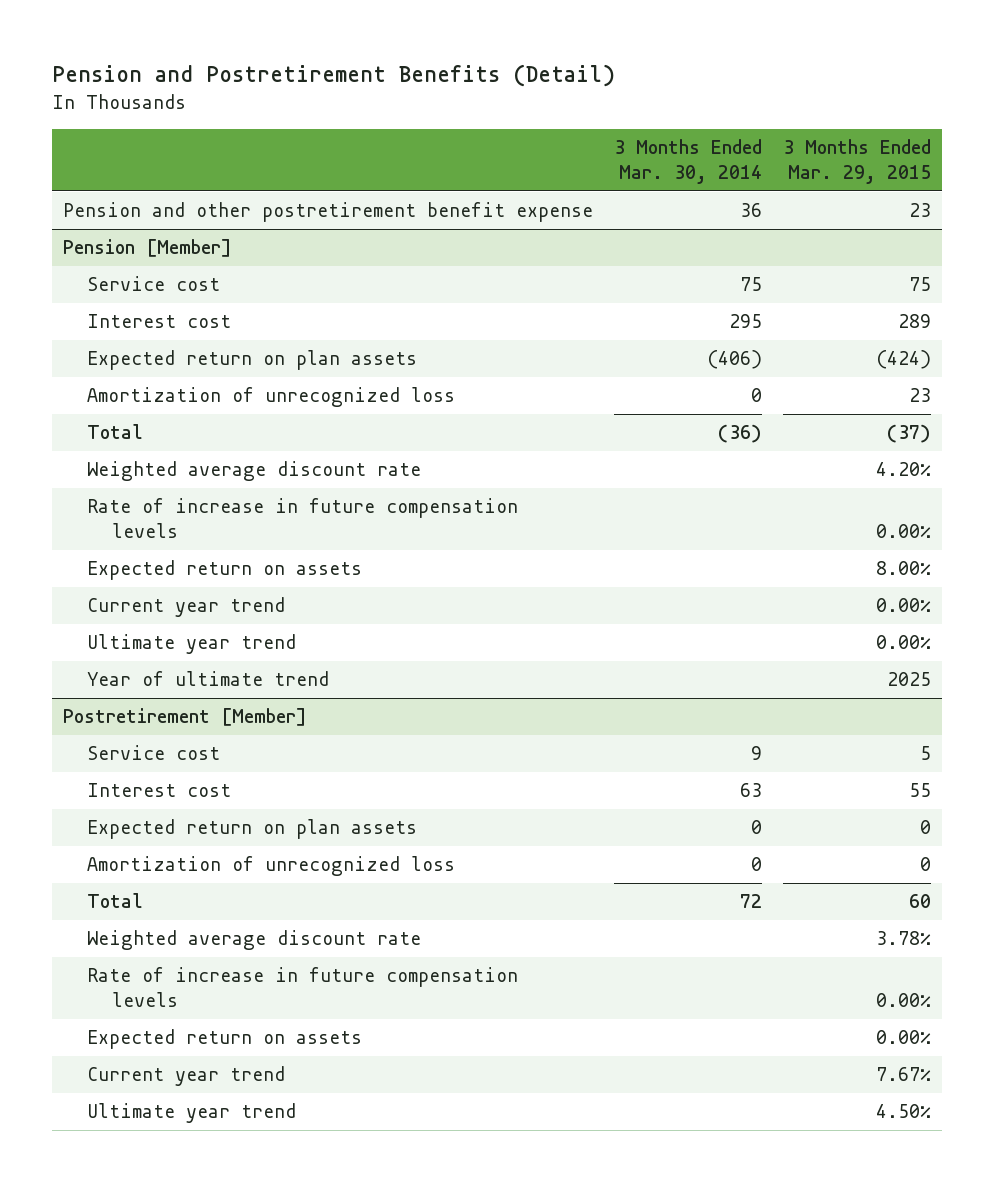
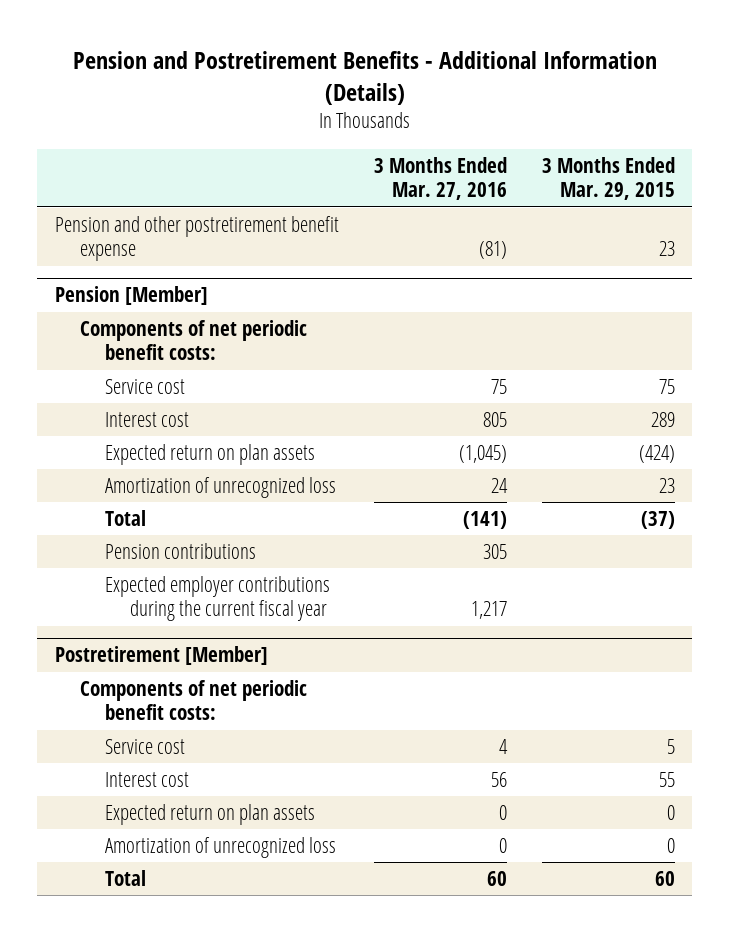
[51,64,615,88] Pension and Postretirement Benefits (Detail) -> [72,51,657,105] Pension and Postretirement Benefits - Additional Information (Details)
[614,138,763,184] 3 Months Ended Mar. 30, 2014 -> none
none -> [373,156,507,201] 3 Months Ended Mar. 27, 2016
none -> [79,319,307,361] Components of net periodic benefit costs:
[87,461,422,482] Weighted average discount rate -> none
[87,498,519,539] Rate of increase in future compensation levels -> none
[87,560,363,581] Expected return on assets -> none
[87,597,286,618] Current year trend -> none
[87,634,297,655] Ultimate year trend -> none
[87,671,330,687] Year of ultimate trend -> none
none -> [104,542,256,559] Pension contributions
none -> [104,575,330,622] Expected employer contributions during the current fiscal year
none -> [79,679,307,721] Components of net periodic benefit costs:
[87,930,422,951] Weighted average discount rate -> none
[87,967,519,1008] Rate of increase in future compensation levels -> none
[87,1029,363,1050] Expected return on assets -> none
[87,1066,286,1087] Current year trend -> none
[87,1103,297,1124] Ultimate year trend -> none

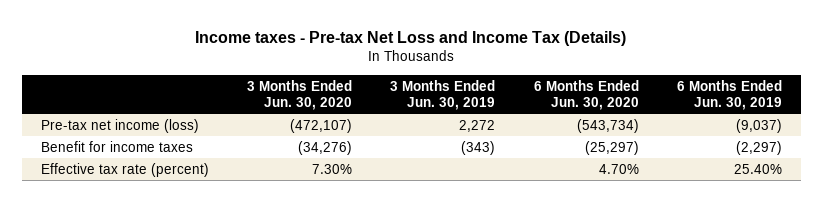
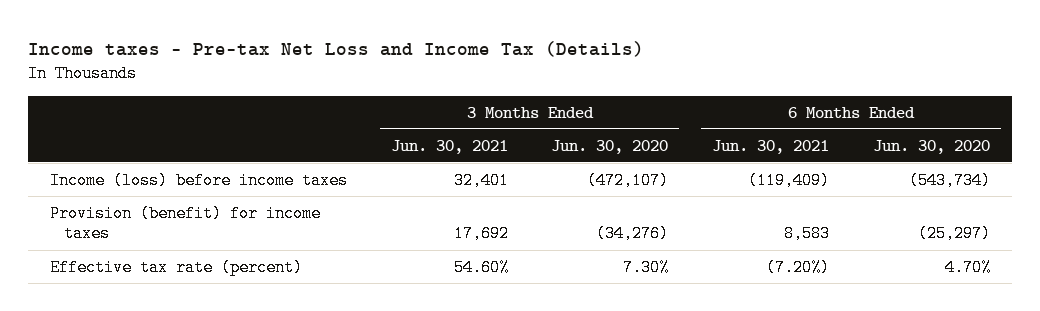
[390,79,496,111] 3 Months Ended Jun. 30, 2019 -> none
[677,79,783,111] 6 Months Ended Jun. 30, 2019 -> none
none -> [390,139,508,154] Jun. 30, 2021
none -> [712,139,830,154] Jun. 30, 2021
[40,118,199,133] Pre-tax net income (loss) -> [49,171,348,189] Income (loss) before income taxes
[40,140,193,152] Benefit for income taxes -> [49,204,321,243] Provision (benefit) for income taxes

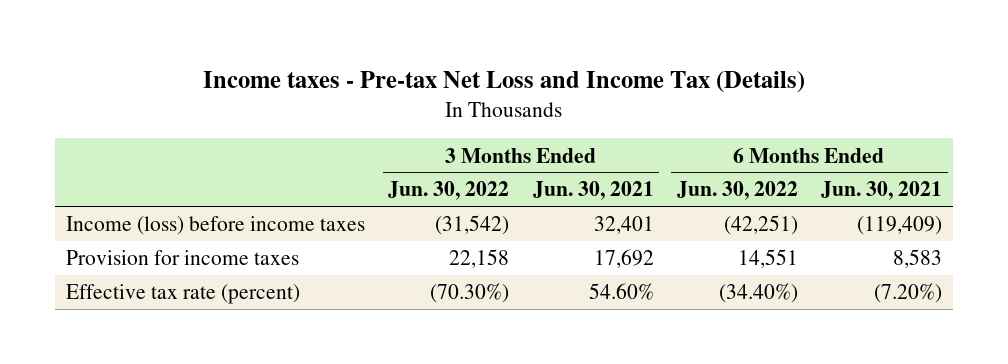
[551,139,669,154] Jun. 30, 2020 -> none
[872,139,990,154] Jun. 30, 2020 -> none
none -> [388,181,510,201] Jun. 30, 2022
none -> [676,181,798,201] Jun. 30, 2022
[49,204,321,243] Provision (benefit) for income taxes -> [66,250,300,266] Provision for income taxes

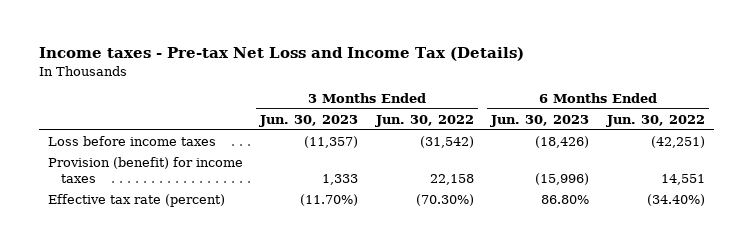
[532,181,654,201] Jun. 30, 2021 -> none
[820,181,942,201] Jun. 30, 2021 -> none
none -> [259,114,359,127] Jun. 30, 2023
none -> [490,114,590,127] Jun. 30, 2023
[66,216,366,236] Income (loss) before income taxes -> [47,136,216,147] Loss before income taxes
[66,250,300,266] Provision for income taxes -> [47,157,243,183] Provision (benefit) for income taxes

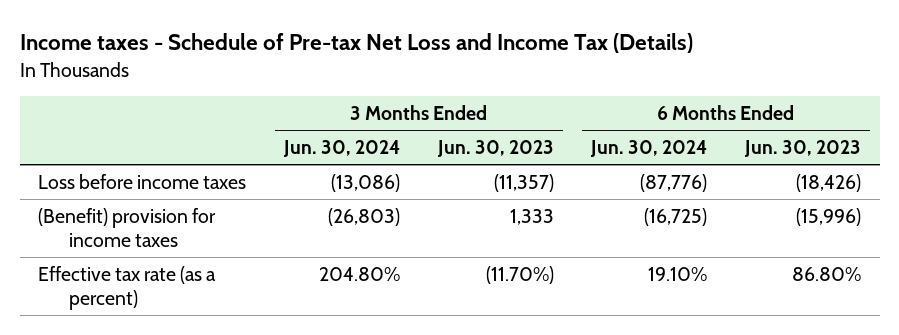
[38,47,524,62] Income taxes - Pre-tax Net Loss and Income Tax (Details) -> [19,33,693,54] Income taxes - Schedule of Pre-tax Net Loss and Income Tax (Details)
[374,114,474,127] Jun. 30, 2022 -> none
[605,114,705,127] Jun. 30, 2022 -> none
none -> [283,139,401,157] Jun. 30, 2024
none -> [590,139,708,157] Jun. 30, 2024
[47,157,243,183] Provision (benefit) for income taxes -> [38,207,217,247] (Benefit) provision for income taxes
[47,194,225,208] Effective tax rate (percent) -> [38,265,217,310] Effective tax rate (as a percent)

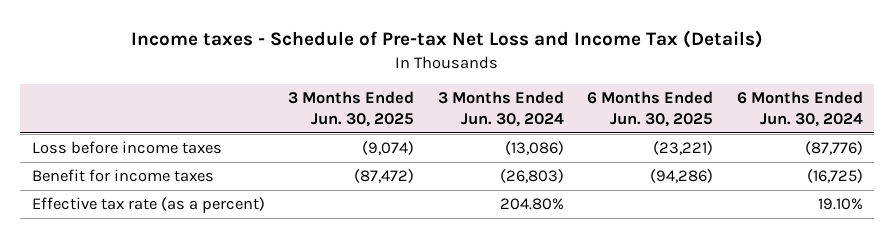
[436,139,554,157] Jun. 30, 2023 -> none
[744,139,862,157] Jun. 30, 2023 -> none
none -> [288,91,415,127] 3 Months Ended Jun. 30, 2025
none -> [587,91,714,127] 6 Months Ended Jun. 30, 2025
[38,207,217,247] (Benefit) provision for income taxes -> [31,169,214,183] Benefit for income taxes

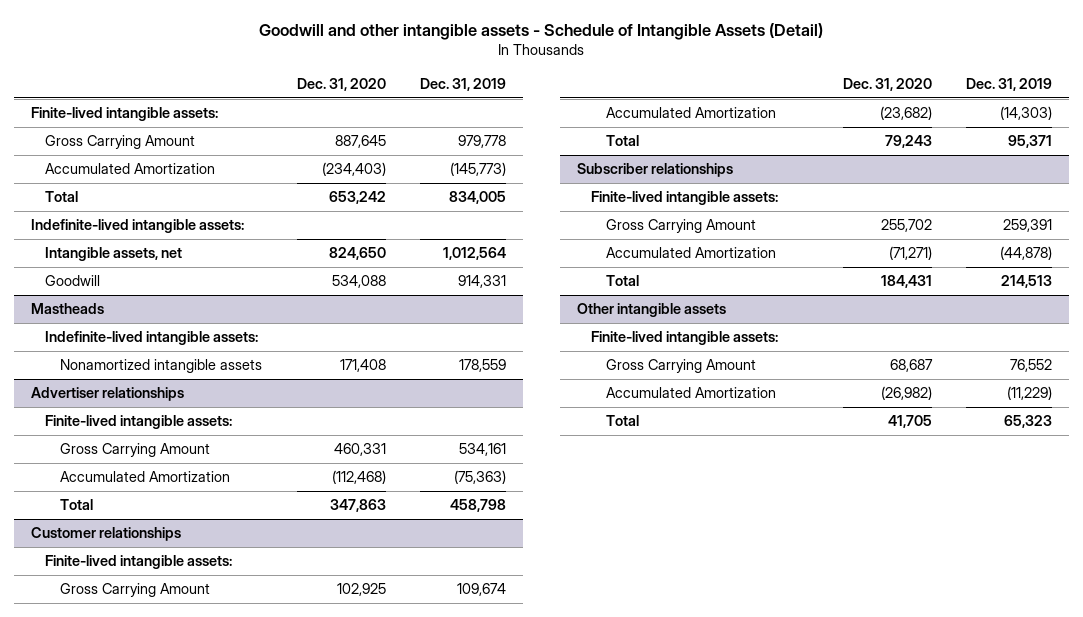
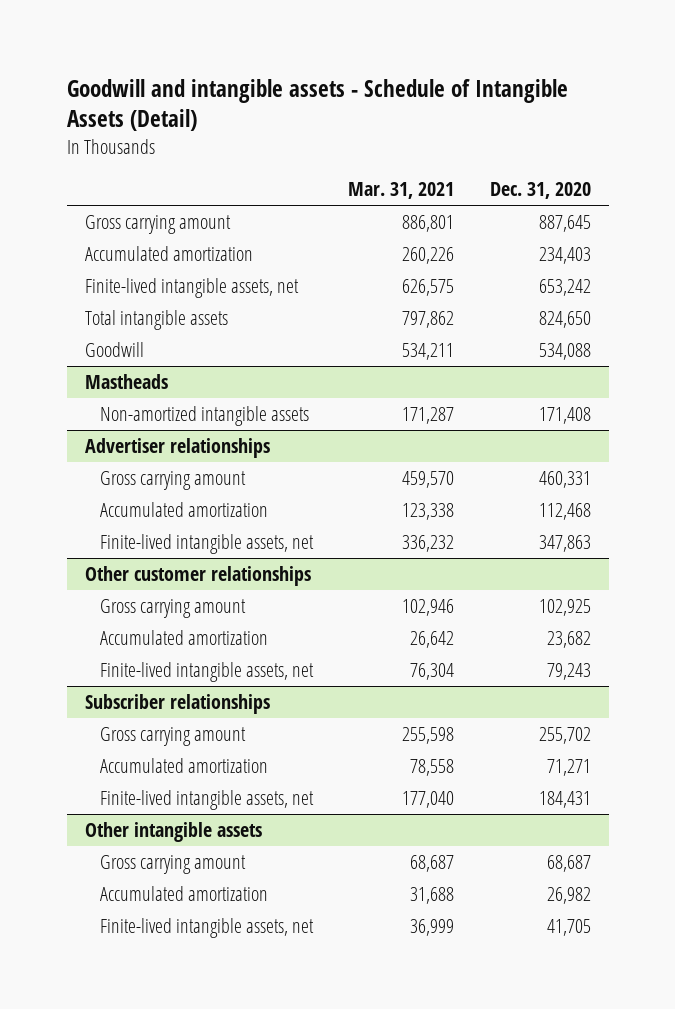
[259,22,824,40] Goodwill and other intangible assets - Schedule of Intangible Assets (Detail) -> [66,79,568,132] Goodwill and intangible assets - Schedule of Intangible Assets (Detail)
[420,78,507,92] Dec. 31, 2019 -> none
none -> [348,182,455,200] Mar. 31, 2021
[30,107,218,122] Finite-lived intangible assets: -> none
[30,219,244,234] Indefinite-lived intangible assets: -> none
[45,135,196,150] Gross Carrying Amount -> [84,215,231,235] Gross carrying amount
[45,163,216,175] Accumulated Amortization -> [84,246,253,262] Accumulated amortization
[321,162,386,177] (234,403) -> [538,247,591,265] 234,403
[45,191,79,203] Total -> [84,278,299,299] Finite-lived intangible assets, net
[45,247,183,262] Intangible assets, net -> [84,310,228,331] Total intangible assets
[45,331,259,346] Indefinite-lived intangible assets: -> none
[59,359,262,374] Nonamortized intangible assets -> [99,406,309,427] Non-amortized intangible assets
[45,415,233,430] Finite-lived intangible assets: -> none
[45,555,233,570] Finite-lived intangible assets: -> none
[59,443,210,458] Gross Carrying Amount -> [99,471,246,491] Gross carrying amount
[59,471,230,483] Accumulated Amortization -> [99,502,268,518] Accumulated amortization
[331,470,386,485] (112,468) -> [538,503,591,521] 112,468
[59,499,93,511] Total -> [99,534,314,555] Finite-lived intangible assets, net
[30,527,181,542] Customer relationships -> [84,566,311,587] Other customer relationships
[59,583,210,598] Gross Carrying Amount -> [99,599,246,619] Gross carrying amount
[605,107,776,119] Accumulated Amortization -> [99,630,268,646] Accumulated amortization
[879,106,932,121] (23,682) -> [546,631,591,649] 23,682
[605,135,639,147] Total -> [99,662,314,683] Finite-lived intangible assets, net
[591,191,779,206] Finite-lived intangible assets: -> none
[605,219,756,234] Gross Carrying Amount -> [99,727,246,747] Gross carrying amount
[605,247,776,259] Accumulated Amortization -> [99,758,268,774] Accumulated amortization
[888,246,932,261] (71,271) -> [546,759,591,777] 71,271
[605,275,639,287] Total -> [99,790,314,811] Finite-lived intangible assets, net
[591,331,779,346] Finite-lived intangible assets: -> none
[605,359,756,374] Gross Carrying Amount -> [99,855,246,875] Gross carrying amount
[605,387,776,399] Accumulated Amortization -> [99,886,268,902] Accumulated amortization
[880,386,932,401] (26,982) -> [546,887,591,905] 26,982
[605,415,639,427] Total -> [99,918,314,939] Finite-lived intangible assets, net

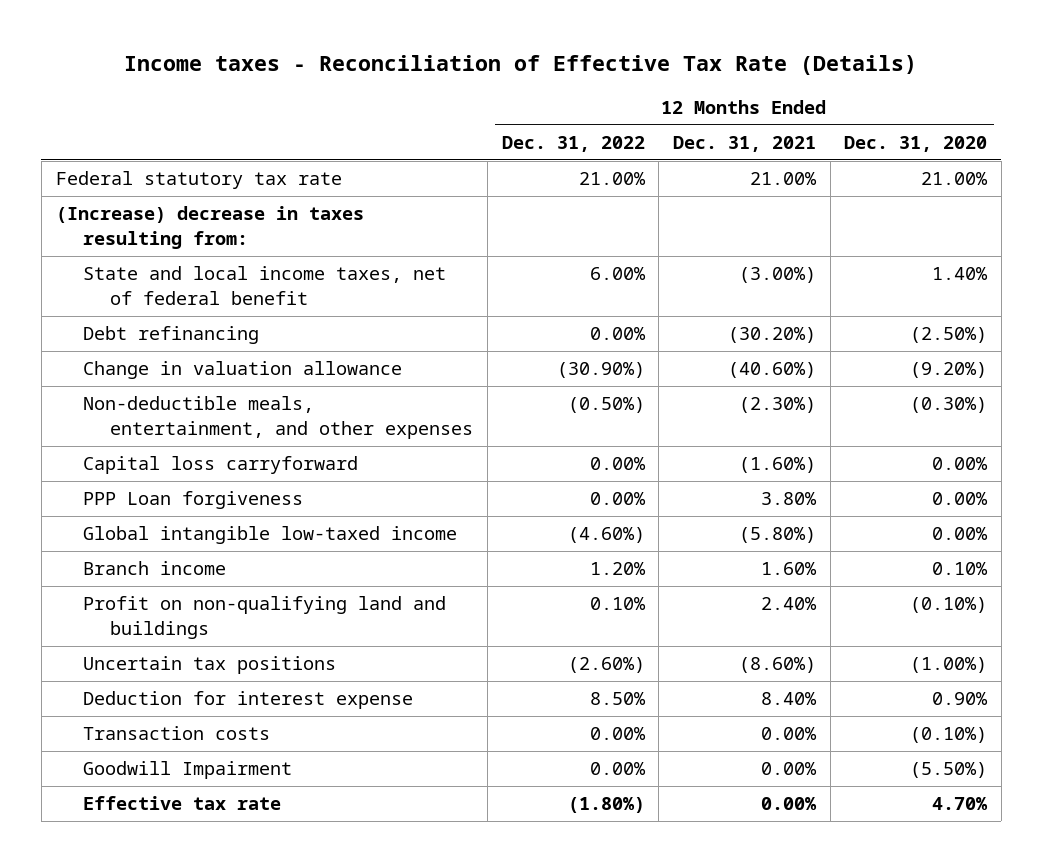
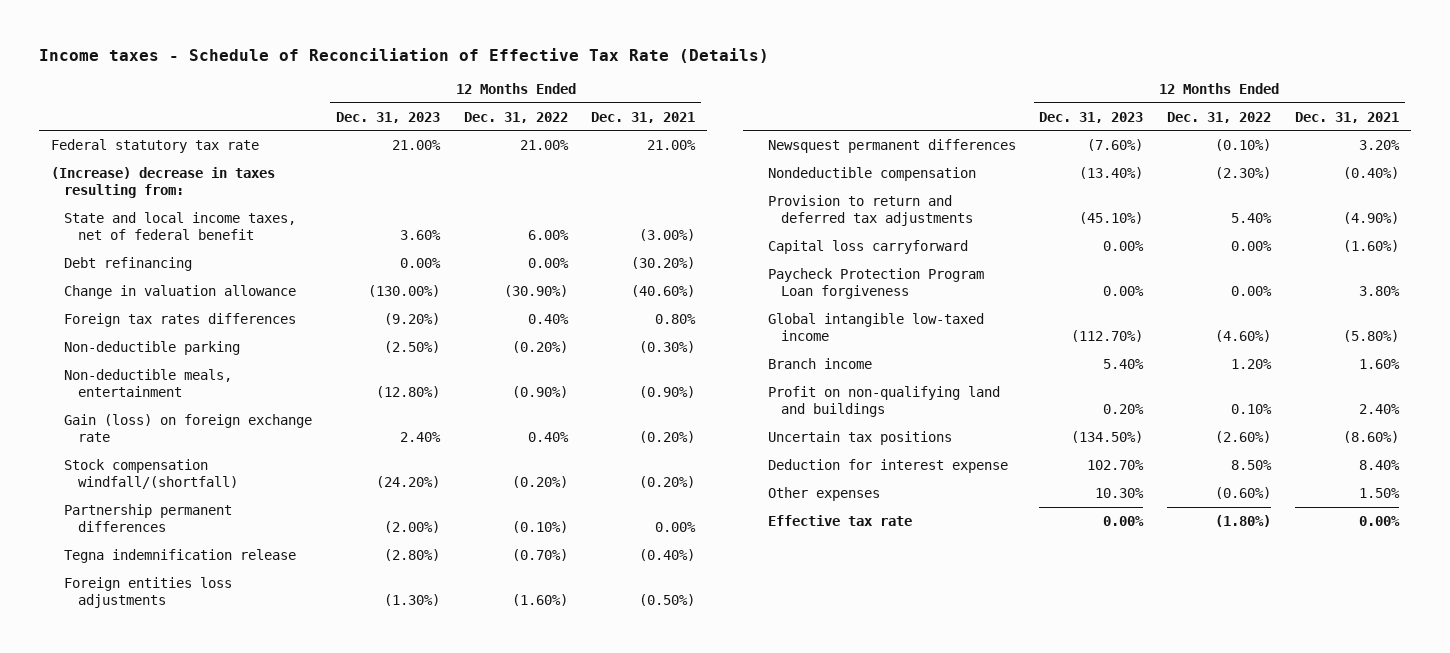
[124,54,918,75] Income taxes - Reconciliation of Effective Tax Rate (Details) -> [39,48,770,64] Income taxes - Schedule of Reconciliation of Effective Tax Rate (Details)
[844,136,988,153] Dec. 31, 2020 -> none
none -> [336,111,441,123] Dec. 31, 2023
none -> [64,312,297,327] Foreign tax rates differences
none -> [64,340,241,355] Non-deductible parking
[82,396,474,439] Non-deductible meals, entertainment, and other expenses -> [64,368,233,398] Non-deductible meals, entertainment
[567,397,645,414] (0.50%) -> [511,386,568,399] (0.90%)
[738,397,816,414] (2.30%) -> [639,386,696,399] (0.90%)
none -> [64,413,313,443] Gain (loss) on foreign exchange rate
none -> [64,458,238,490] Stock compensation windfall/(shortfall)
none -> [64,503,233,533] Partnership permanent differences
none -> [64,548,297,563] Tegna indemnification release
none -> [64,576,233,609] Foreign entities loss adjustments
none -> [767,138,1016,153] Newsquest permanent differences
none -> [767,166,976,181] Nondeductible compensation
none -> [767,194,974,227] Provision to return and deferred tax adjustments
[82,491,303,510] PPP Loan forgiveness -> [767,267,984,300] Paycheck Protection Program Loan forgiveness
[82,726,270,741] Transaction costs -> none
[82,761,292,780] Goodwill Impairment -> none
none -> [767,486,880,501] Other expenses

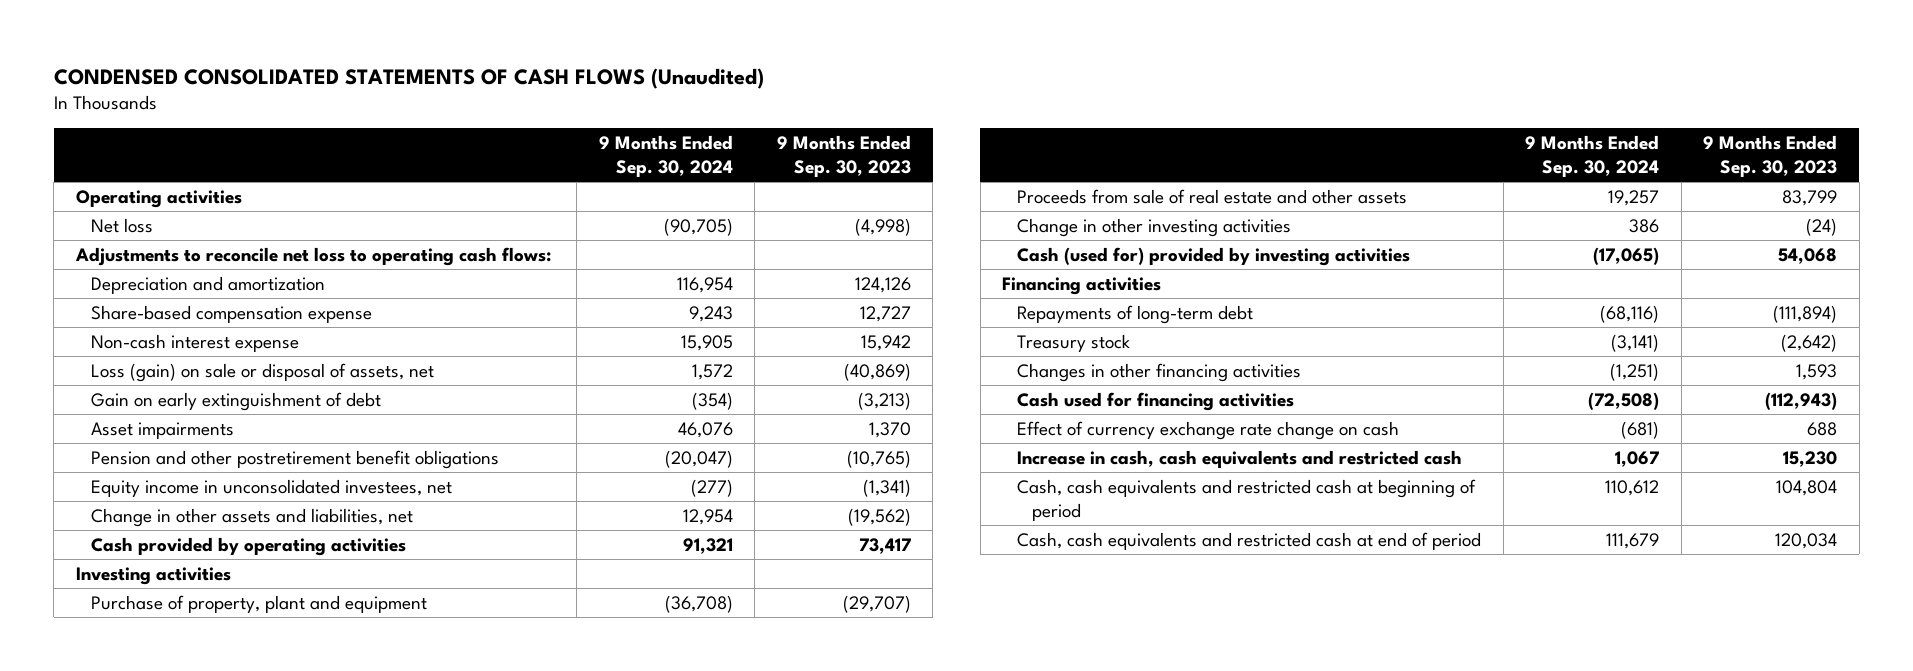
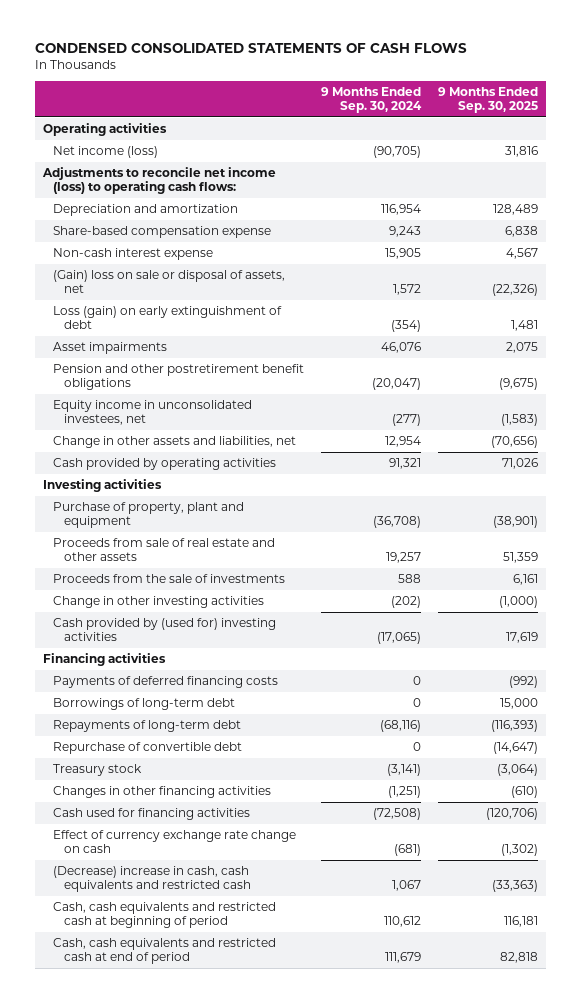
[53,67,764,89] CONDENSED CONSOLIDATED STATEMENTS OF CASH FLOWS (Unaudited) -> [34,43,467,54] CONDENSED CONSOLIDATED STATEMENTS OF CASH FLOWS
[776,135,911,177] 9 Months Ended Sep. 30, 2023 -> none
none -> [437,86,538,113] 9 Months Ended Sep. 30, 2025
[90,217,153,233] Net loss -> [53,146,159,159] Net income (loss)
[74,246,551,266] Adjustments to reconcile net loss to operating cash flows: -> [42,167,277,194] Adjustments to reconcile net income (loss) to operating cash flows:
[90,362,434,382] Loss (gain) on sale or disposal of assets, net -> [53,270,286,293] (Gain) loss on sale or disposal of assets, net
[90,391,381,411] Gain on early extinguishment of debt -> [53,306,283,329] Loss (gain) on early extinguishment of debt
none -> [53,574,286,584] Proceeds from the sale of investments
[1629,218,1660,233] 386 -> [391,596,422,609] (202)
[1017,246,1411,266] Cash (used for) provided by investing activities -> [53,618,277,641] Cash provided by (used for) investing activities
none -> [53,676,279,689] Payments of deferred financing costs
none -> [53,698,236,711] Borrowings of long-term debt
none -> [53,742,243,755] Repurchase of convertible debt
[1017,449,1463,468] Increase in cash, cash equivalents and restricted cash -> [53,866,251,892] (Decrease) increase in cash, cash equivalents and restricted cash

